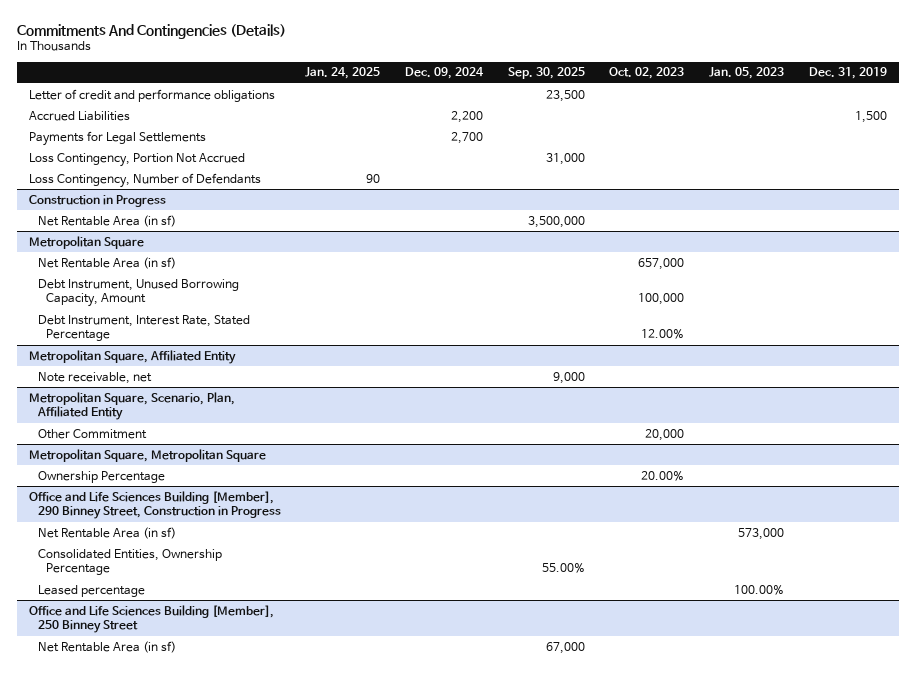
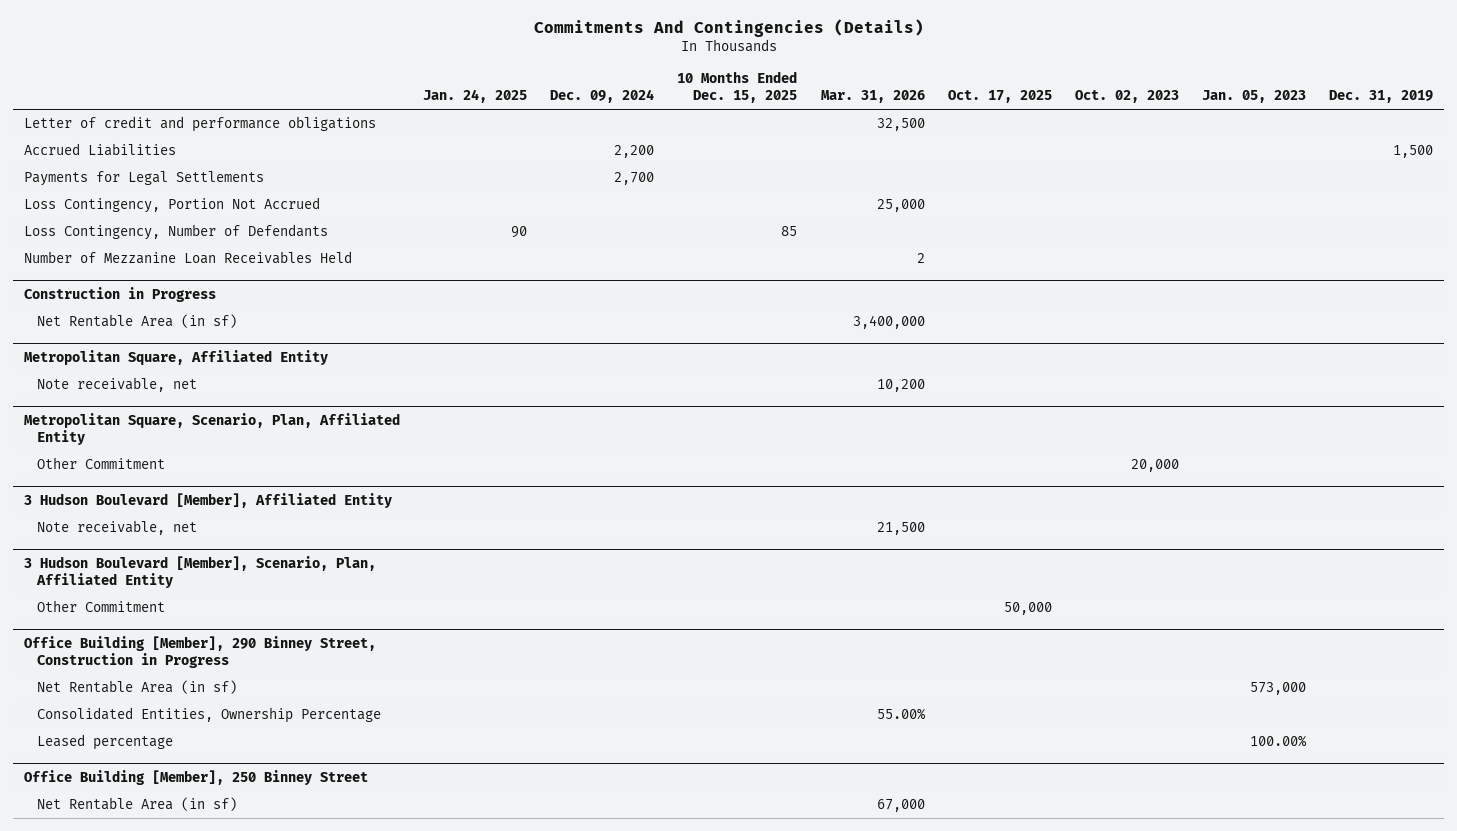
[507,67,585,80] Sep. 30, 2025 -> none
none -> [677,70,798,104] 10 Months Ended Dec. 15, 2025
none -> [820,90,925,104] Mar. 31, 2026
none -> [947,90,1052,104] Oct. 17, 2025
none -> [24,251,353,265] Number of Mezzanine Loan Receivables Held
[28,235,144,249] Metropolitan Square -> none
[37,256,176,269] Net Rentable Area (in sf) -> none
[37,278,239,308] Debt Instrument, Unused Borrowing Capacity, Amount -> none
[37,314,250,342] Debt Instrument, Interest Rate, Stated Percentage -> none
[28,448,266,462] Metropolitan Square, Metropolitan Square -> none
[37,470,165,483] Ownership Percentage -> none
none -> [24,493,393,509] 3 Hudson Boulevard [Member], Affiliated Entity
none -> [36,520,197,536] Note receivable, net
none -> [24,556,377,589] 3 Hudson Boulevard [Member], Scenario, Plan, Affiliated Entity
none -> [36,600,165,613] Other Commitment
[28,490,281,520] Office and Life Sciences Building [Member], 290 Binney Street, Construction in Progress -> [24,636,377,669] Office Building [Member], 290 Binney Street, Construction in Progress
[28,604,274,634] Office and Life Sciences Building [Member], 250 Binney Street -> [24,770,369,786] Office Building [Member], 250 Binney Street

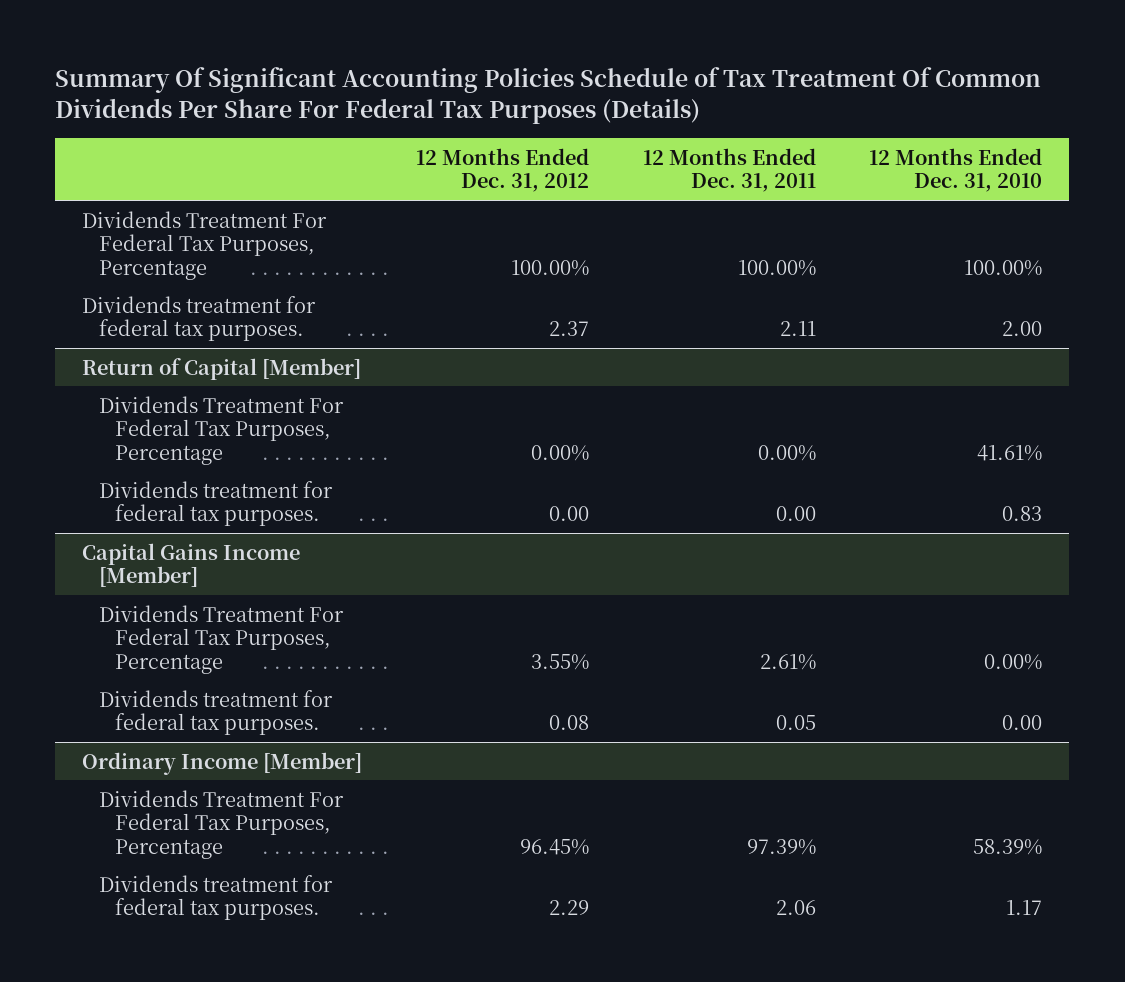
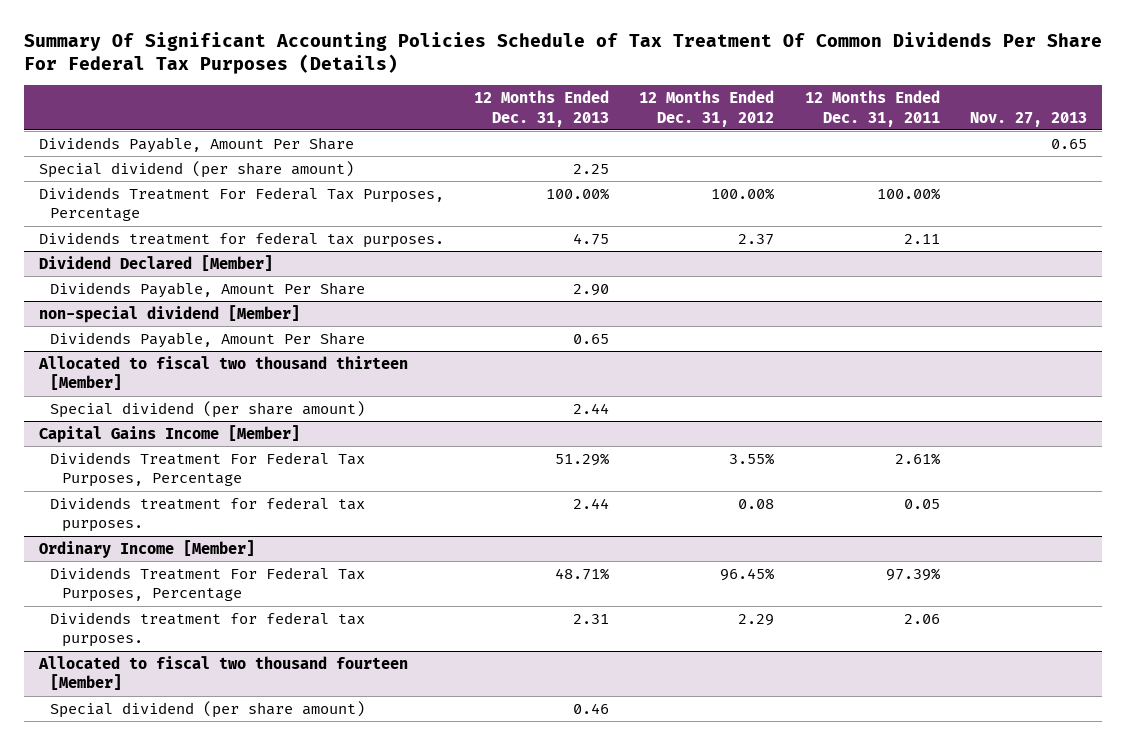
[869,147,1043,193] 12 Months Ended Dec. 31, 2010 -> none
none -> [474,90,610,127] 12 Months Ended Dec. 31, 2013
none -> [969,111,1087,127] Nov. 27, 2013
none -> [38,136,354,153] Dividends Payable, Amount Per Share
none -> [38,160,354,178] Special dividend (per share amount)
[82,357,362,380] Return of Capital [Member] -> none
[98,395,344,465] Dividends Treatment For Federal Tax Purposes, Percentage -> none
[98,480,333,527] Dividends treatment for federal tax purposes. -> none
none -> [38,254,273,271] Dividend Declared [Member]
none -> [50,281,366,298] Dividends Payable, Amount Per Share
none -> [38,304,300,323] non-special dividend [Member]
none -> [50,331,366,348] Dividends Payable, Amount Per Share
none -> [37,355,408,391] Allocated to fiscal two thousand thirteen [Member]
none -> [50,400,366,418] Special dividend (per share amount)
none -> [37,655,408,691] Allocated to fiscal two thousand fourteen [Member]
none -> [50,700,366,718] Special dividend (per share amount)

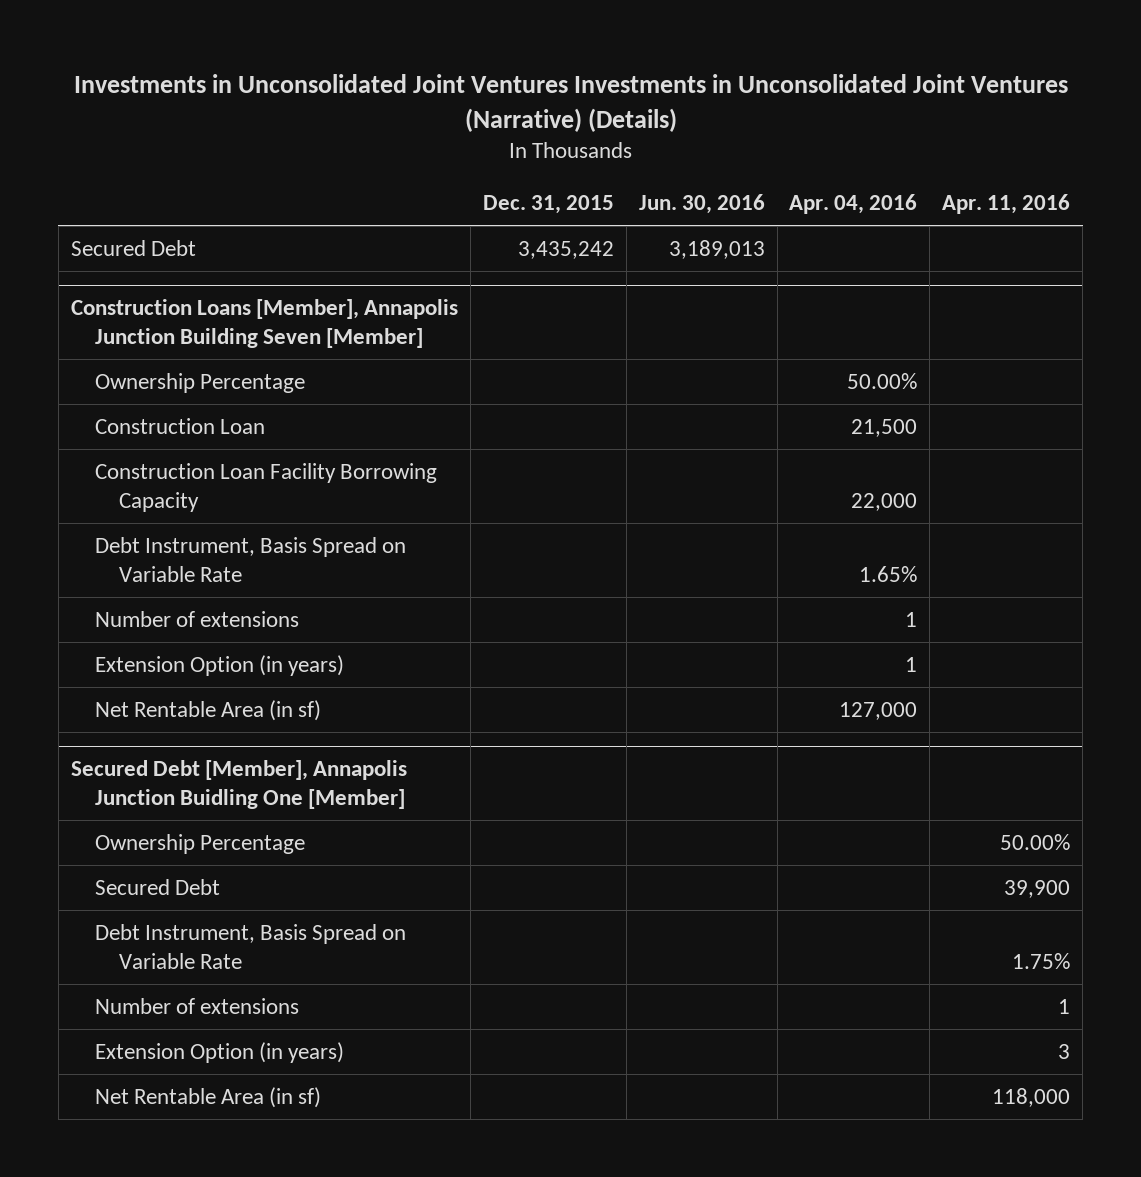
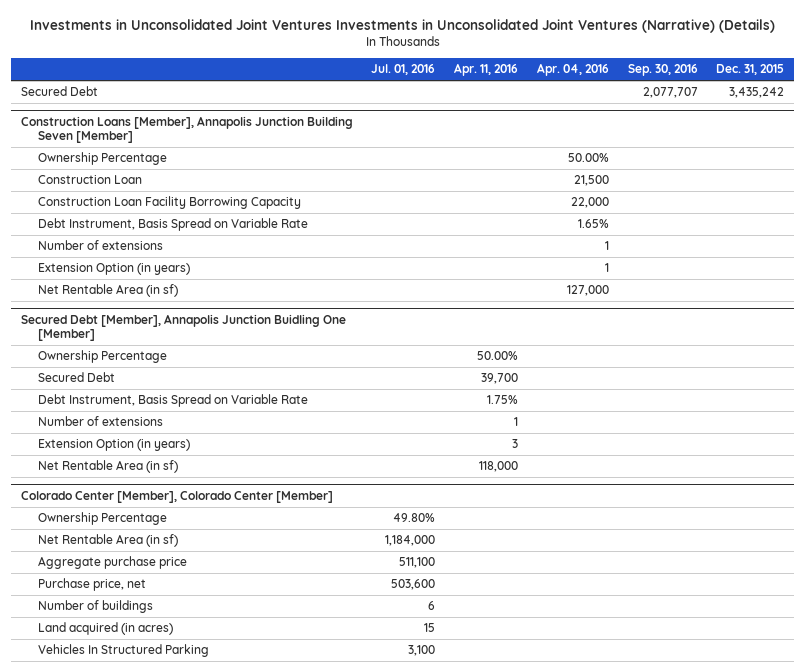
[638,193,765,214] Jun. 30, 2016 -> none
none -> [371,64,436,76] Jul. 01, 2016
none -> [627,64,698,77] Sep. 30, 2016
[1004,879,1071,898] 39,900 -> [481,373,519,385] 39,700
none -> [20,490,333,503] Colorado Center [Member], Colorado Center [Member]
none -> [38,512,168,526] Ownership Percentage
none -> [38,534,179,548] Net Rentable Area (in sf)
none -> [38,556,188,570] Aggregate purchase price
none -> [38,578,147,592] Purchase price, net
none -> [38,600,154,614] Number of buildings
none -> [38,622,174,636] Land acquired (in acres)
none -> [38,644,210,658] Vehicles In Structured Parking

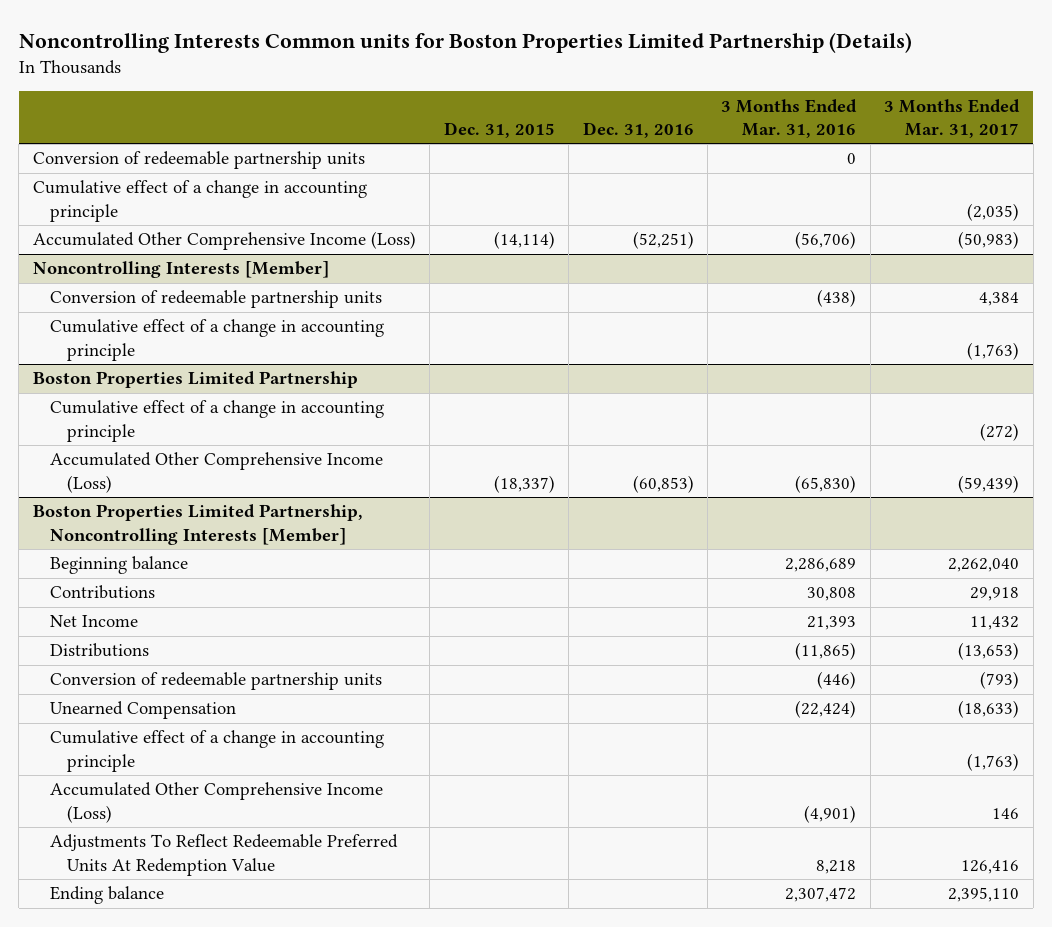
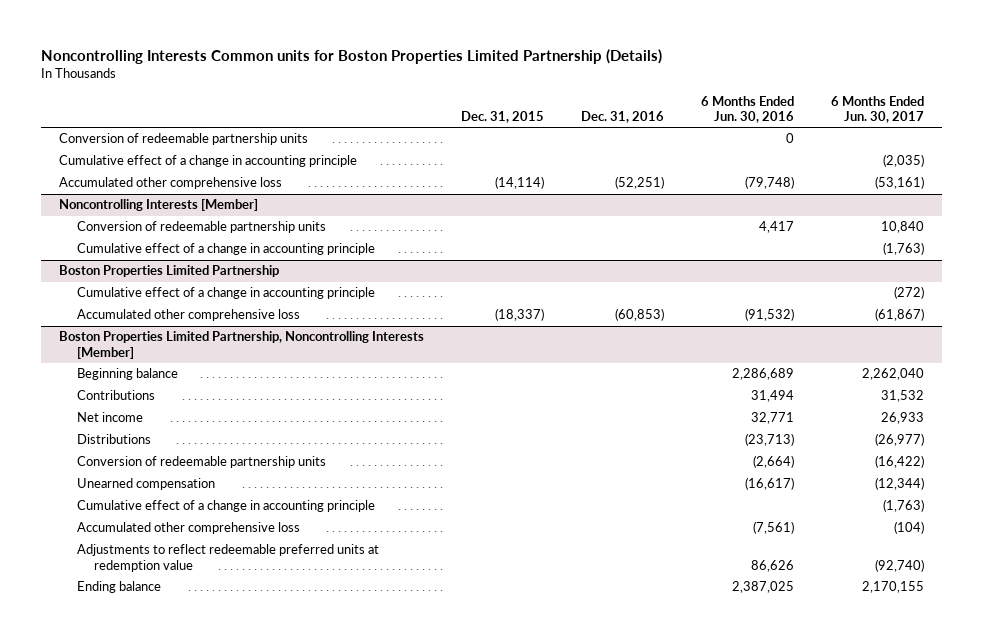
[721,98,858,139] 3 Months Ended Mar. 31, 2016 -> none
[884,98,1021,139] 3 Months Ended Mar. 31, 2017 -> none
none -> [700,95,794,123] 6 Months Ended Jun. 30, 2016
none -> [830,95,924,123] 6 Months Ended Jun. 30, 2017
[32,231,416,251] Accumulated Other Comprehensive Income (Loss) -> [59,177,283,190] Accumulated other comprehensive loss
[49,452,383,493] Accumulated Other Comprehensive Income (Loss) -> [76,309,300,322] Accumulated other comprehensive loss
[49,615,138,628] Net Income -> [76,412,143,423] Net income
[49,701,236,720] Unearned Compensation -> [76,478,215,491] Unearned compensation
[49,782,383,823] Accumulated Other Comprehensive Income (Loss) -> [76,522,300,535] Accumulated other comprehensive loss
[49,834,398,876] Adjustments To Reflect Redeemable Preferred Units At Redemption Value -> [76,544,379,572] Adjustments to reflect redeemable preferred units at redemption value

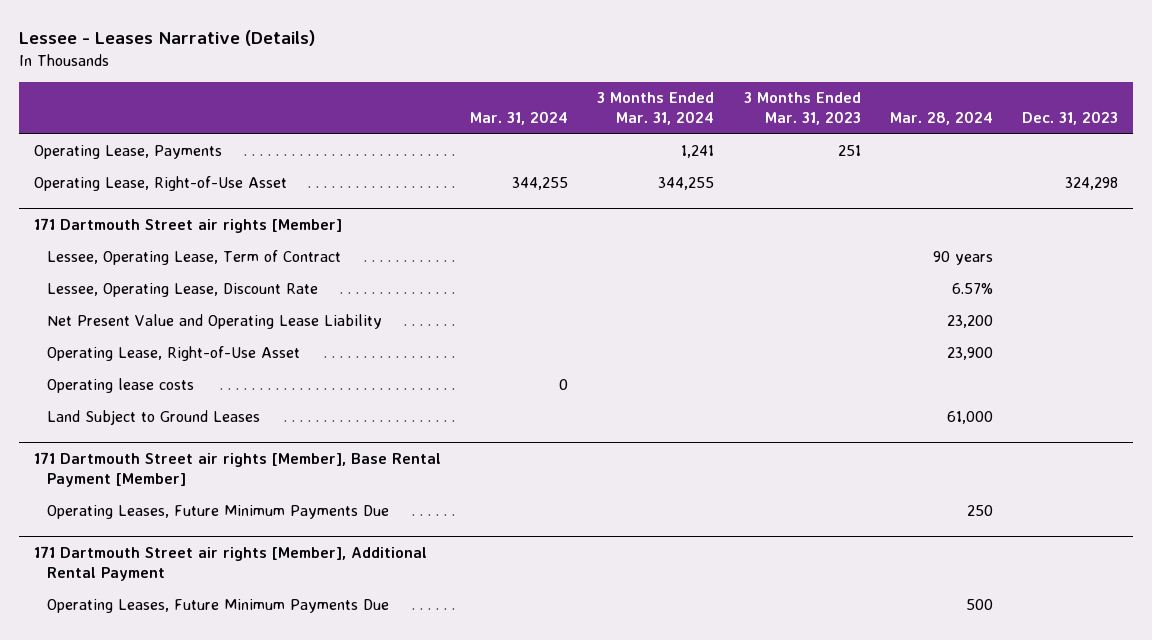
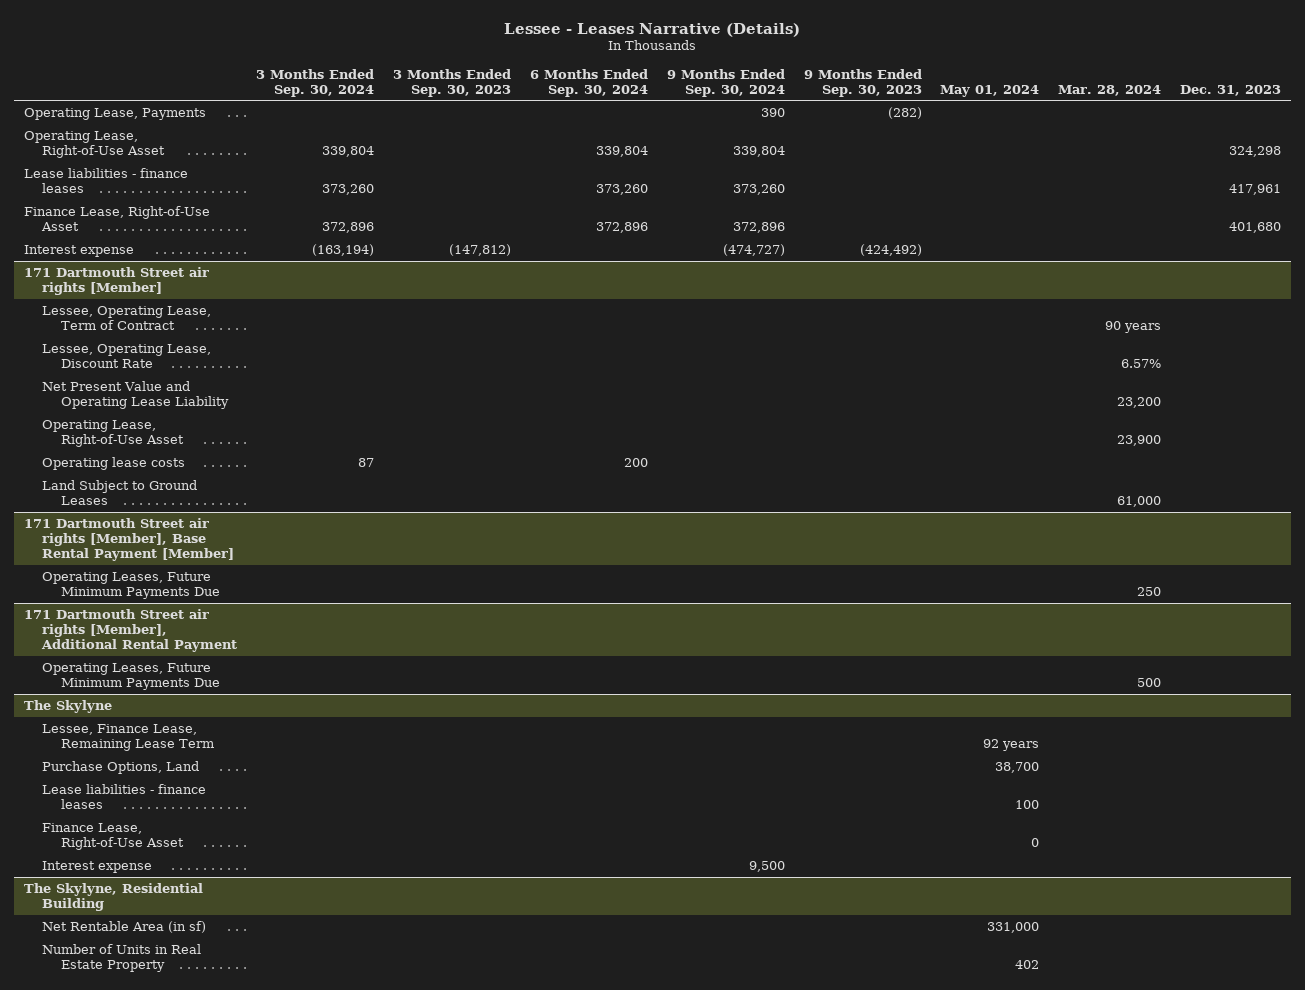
[470,111,569,126] Mar. 31, 2024 -> none
[597,92,715,126] 3 Months Ended Mar. 31, 2024 -> none
[743,92,861,126] 3 Months Ended Mar. 31, 2023 -> none
none -> [256,68,375,97] 3 Months Ended Sep. 30, 2024
none -> [392,68,511,97] 3 Months Ended Sep. 30, 2023
none -> [529,68,648,97] 6 Months Ended Sep. 30, 2024
none -> [666,68,785,97] 9 Months Ended Sep. 30, 2024
none -> [803,68,922,97] 9 Months Ended Sep. 30, 2023
none -> [940,84,1040,97] May 01, 2024
none -> [23,167,188,193] Lease liabilities - finance leases
none -> [23,205,210,231] Finance Lease, Right-of-Use Asset
none -> [23,244,134,257] Interest expense
none -> [23,699,112,713] The Skylyne
none -> [42,723,214,751] Lessee, Finance Lease, Remaining Lease Term
none -> [42,760,200,774] Purchase Options, Land
none -> [42,783,207,809] Lease liabilities - finance leases
none -> [42,822,184,850] Finance Lease, Right-of-Use Asset
none -> [42,860,153,873] Interest expense
none -> [23,882,203,911] The Skylyne, Residential Building
none -> [42,920,207,933] Net Rentable Area (in sf)
none -> [42,943,202,972] Number of Units in Real Estate Property

